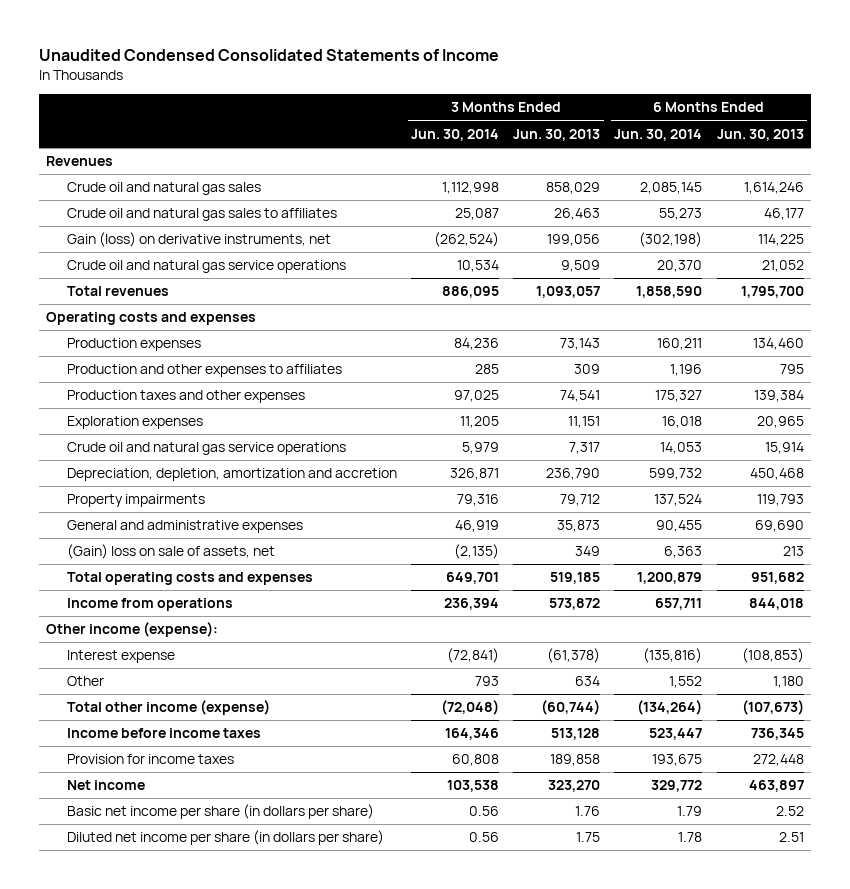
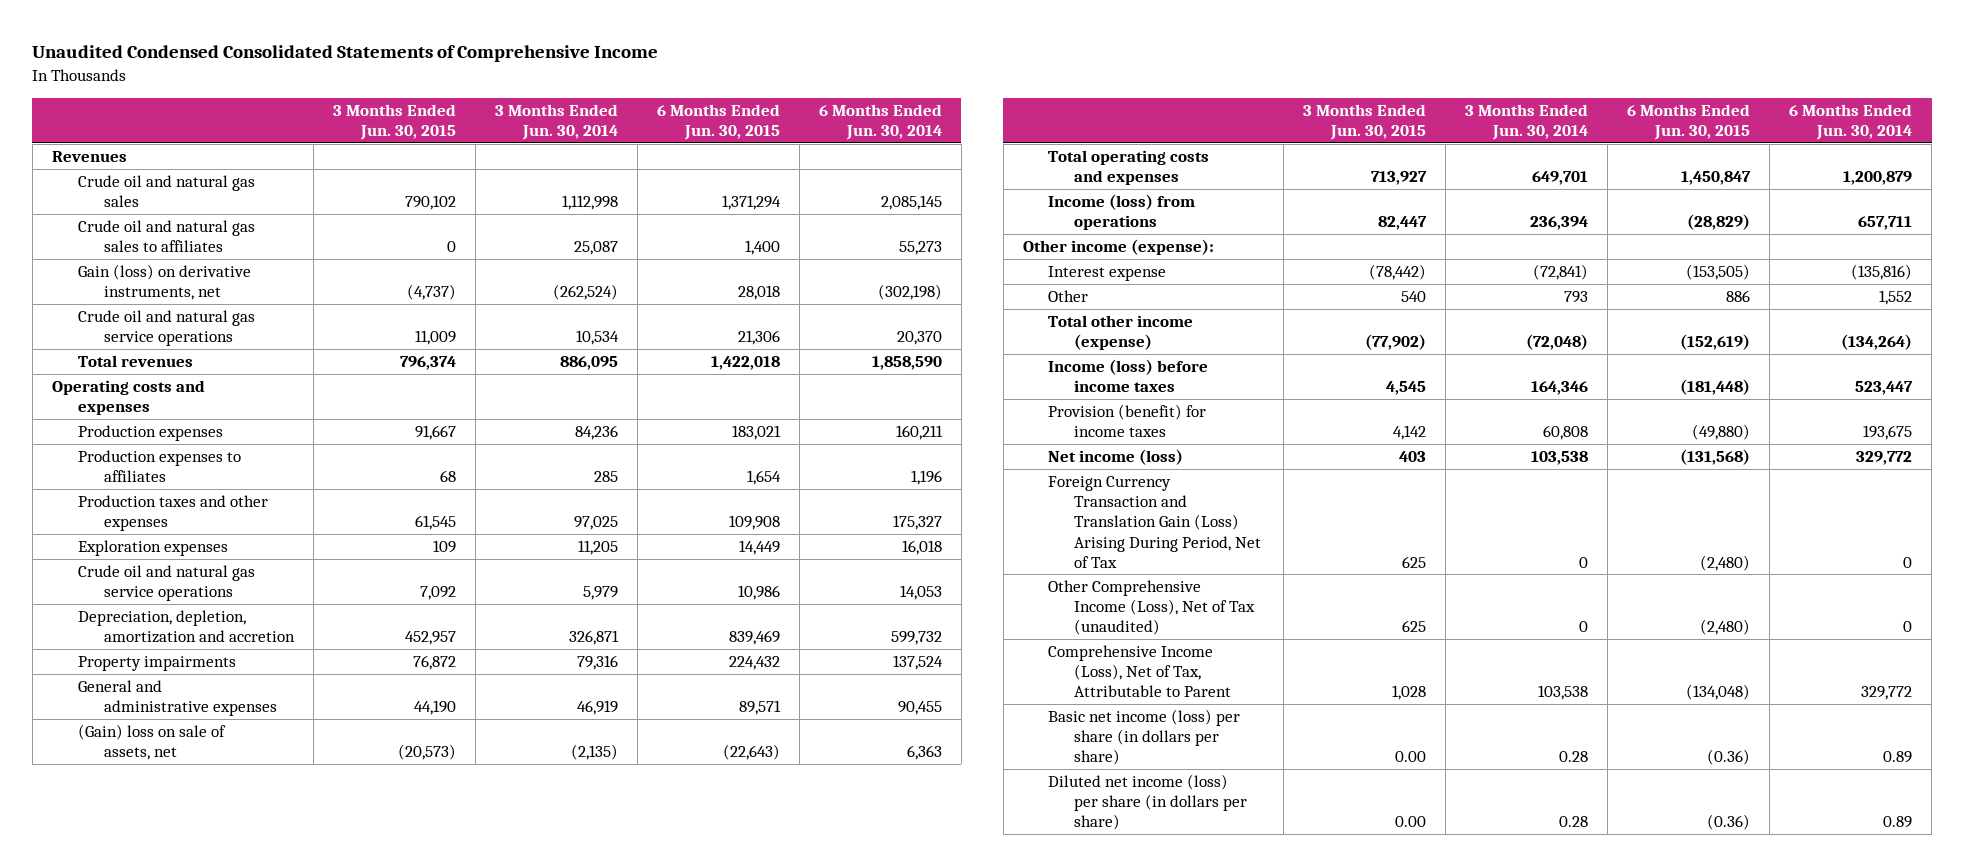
[39,49,500,62] Unaudited Condensed Consolidated Statements of Income -> [32,45,659,63] Unaudited Condensed Consolidated Statements of Comprehensive Income
[513,128,601,141] Jun. 30, 2013 -> none
[716,128,804,141] Jun. 30, 2013 -> none
none -> [332,103,456,140] 3 Months Ended Jun. 30, 2015
none -> [656,103,780,140] 6 Months Ended Jun. 30, 2015
[66,364,342,378] Production and other expenses to affiliates -> [77,450,241,483] Production expenses to affiliates
[66,598,233,612] Income from operations -> [1048,194,1196,231] Income (loss) from operations
[66,728,261,739] Income before income taxes -> [1048,359,1209,393] Income (loss) before income taxes
[66,754,234,765] Provision for income taxes -> [1048,404,1207,438] Provision (benefit) for income taxes
[66,780,145,791] Net income -> [1048,449,1184,466] Net income (loss)
none -> [1048,476,1262,568] Foreign Currency Transaction and Translation Gain (Loss) Arising During Period, Net of Tax
none -> [1048,580,1256,636] Other Comprehensive Income (Loss), Net of Tax (unaudited)
none -> [1048,645,1232,698] Comprehensive Income (Loss), Net of Tax, Attributable to Parent
[66,804,374,820] Basic net income per share (in dollars per share) -> [1048,709,1241,766] Basic net income (loss) per share (in dollars per share)
[469,806,500,817] 0.56 -> [1559,751,1589,763] 0.28
[677,806,703,817] 1.79 -> [1883,751,1913,764] 0.89
[66,830,384,846] Diluted net income per share (in dollars per share) -> [1048,774,1248,831] Diluted net income (loss) per share (in dollars per share)
[469,832,500,843] 0.56 -> [1559,816,1589,828] 0.28
[678,832,703,843] 1.78 -> [1883,816,1913,829] 0.89

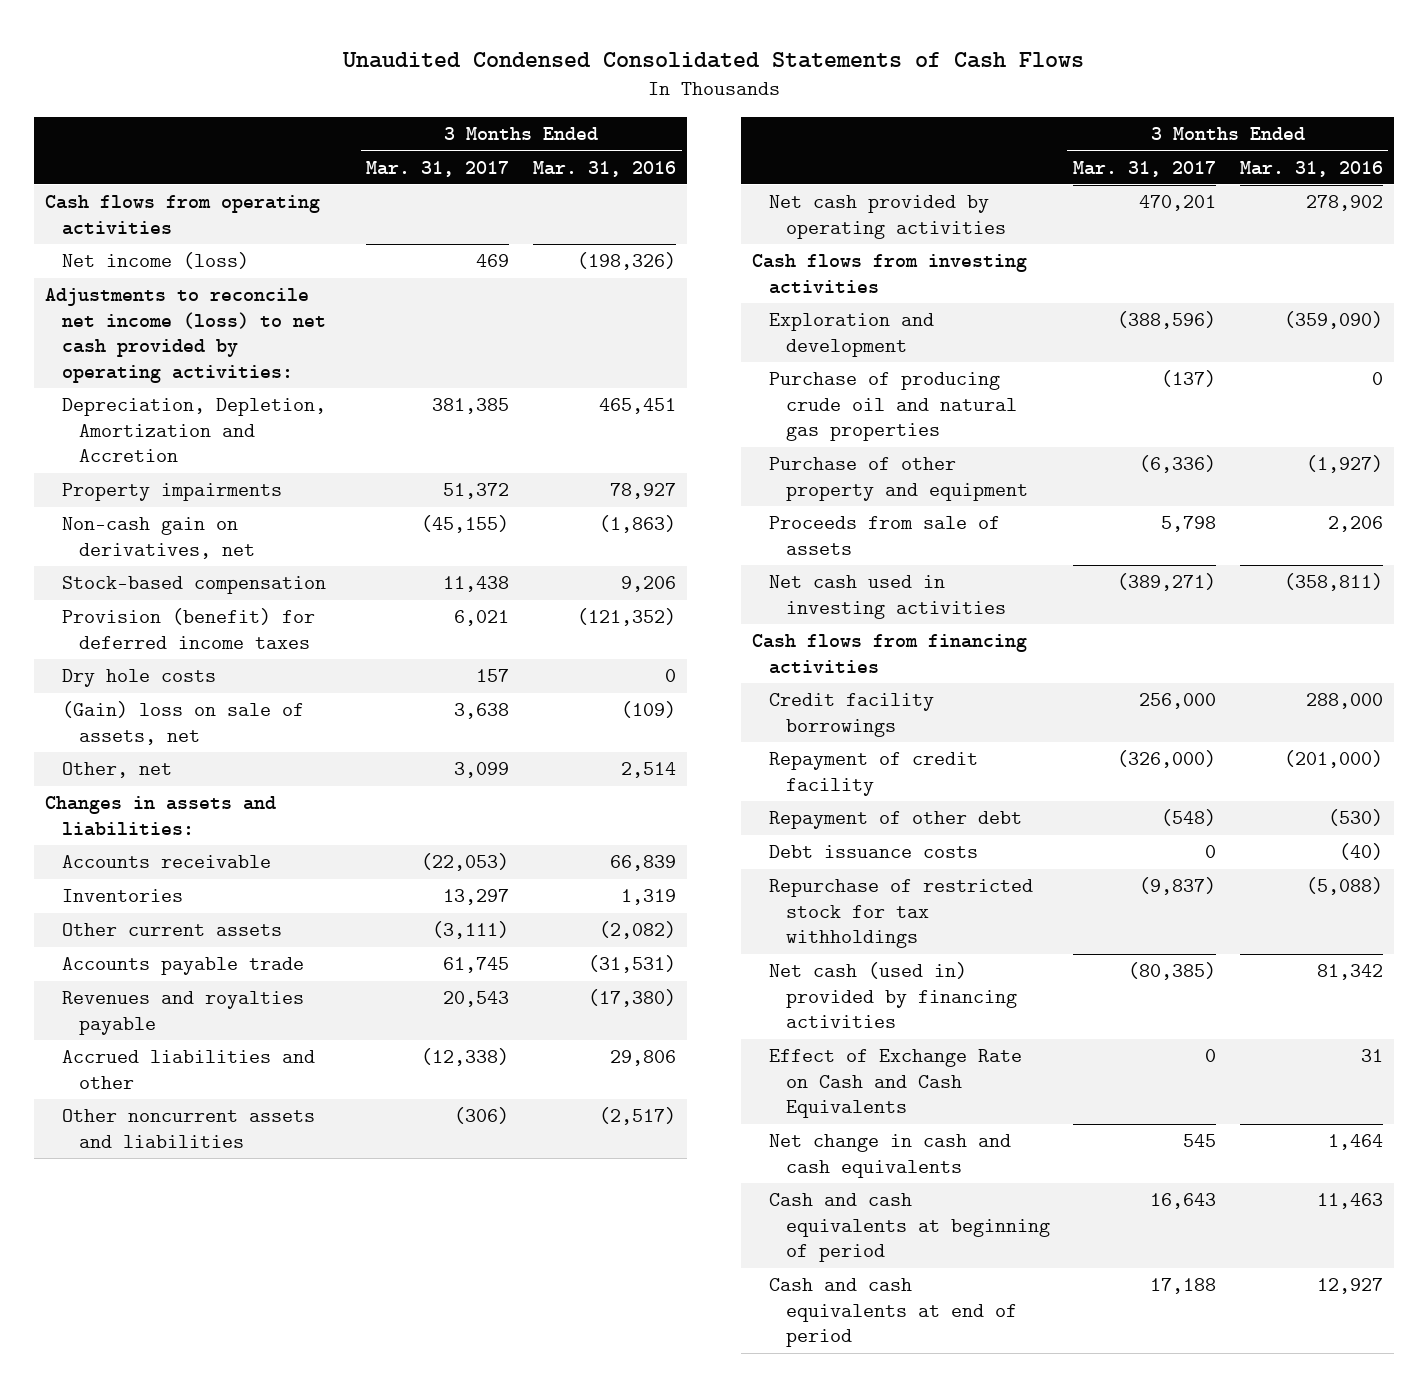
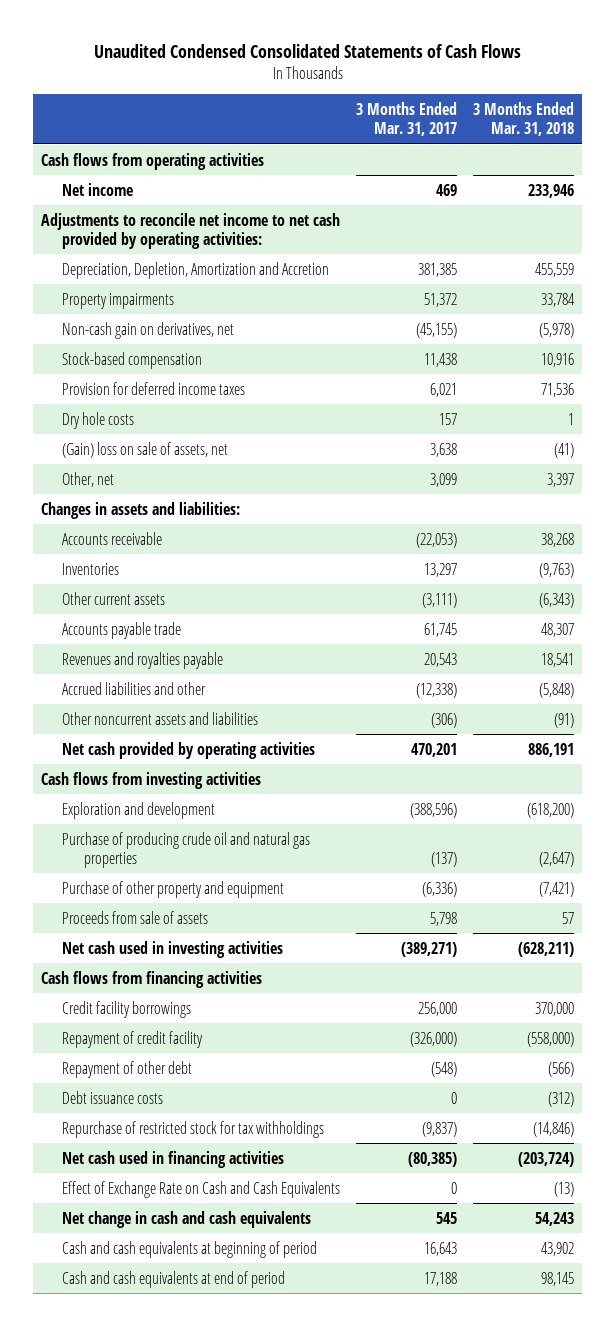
[532,160,676,177] Mar. 31, 2016 -> none
none -> [473,101,575,137] 3 Months Ended Mar. 31, 2018
[62,252,250,270] Net income (loss) -> [62,182,134,196] Net income
[45,288,327,383] Adjustments to reconcile net income (loss) to net cash provided by operating activities: -> [41,212,341,249] Adjustments to reconcile net income to net cash provided by operating activities:
[62,608,316,649] Provision (benefit) for deferred income taxes -> [62,381,246,395] Provision for deferred income taxes
[769,962,1017,1029] Net cash (used in) provided by financing activities -> [62,1150,285,1168] Net cash used in financing activities

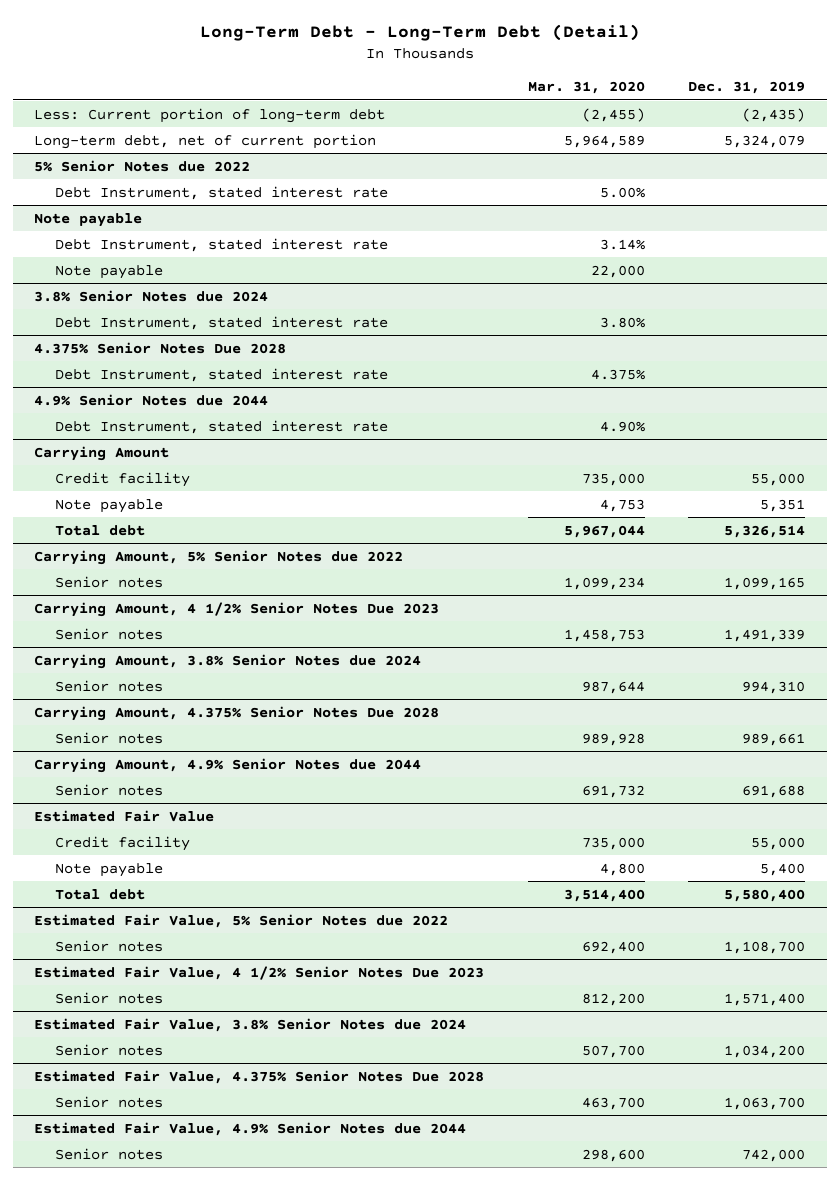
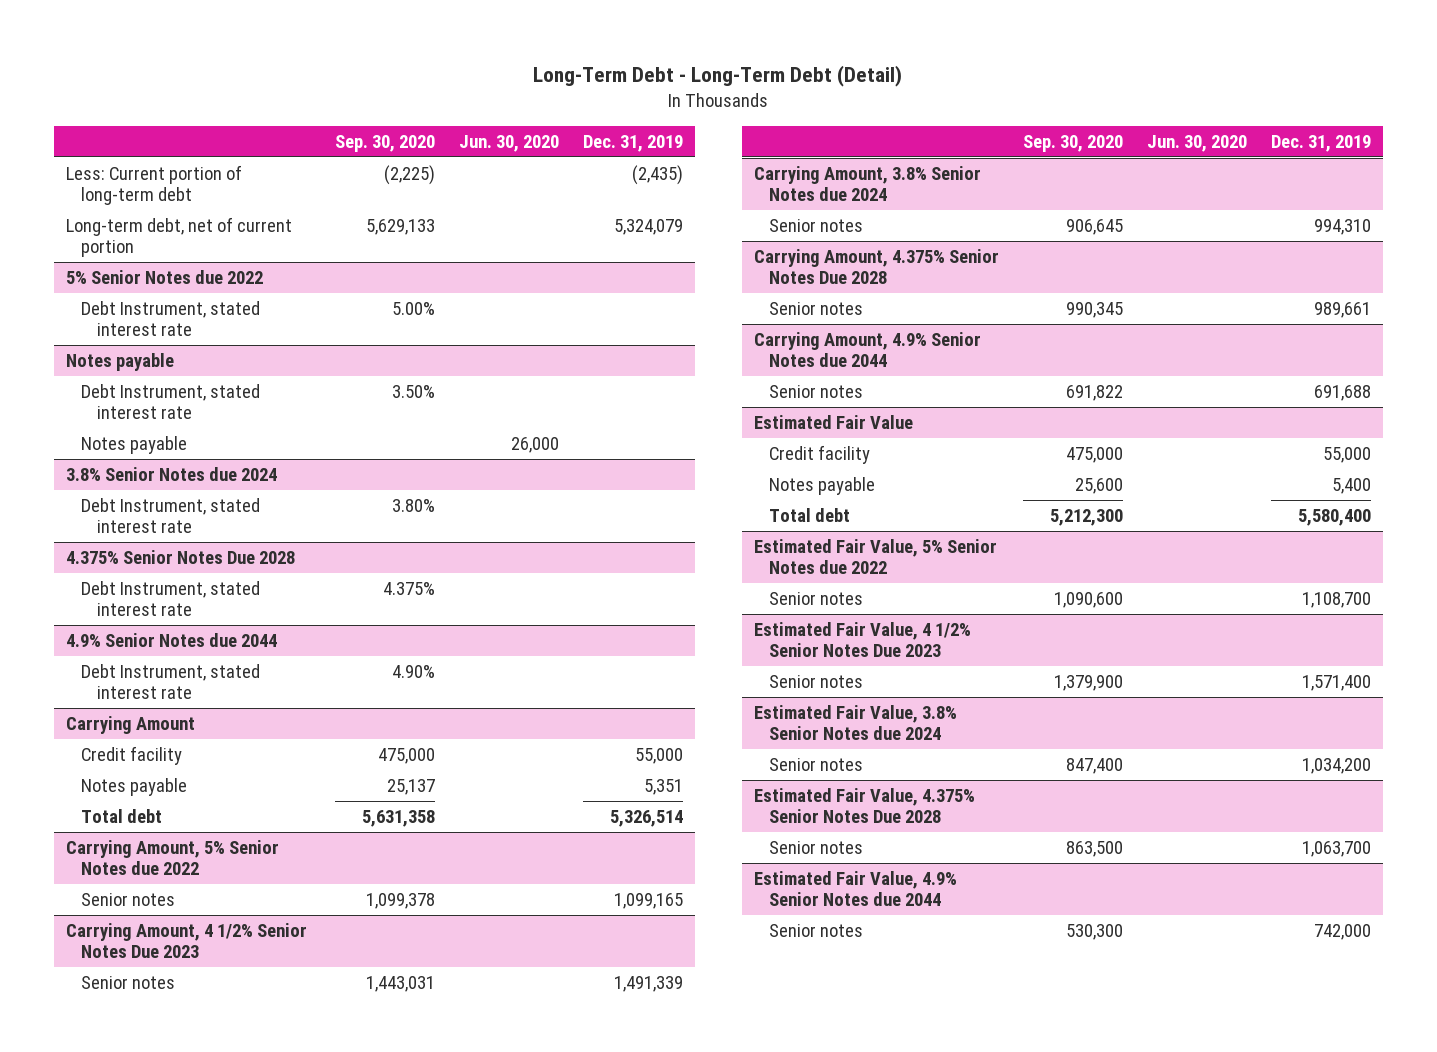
[527,81,645,95] Mar. 31, 2020 -> none
none -> [334,134,435,152] Sep. 30, 2020
none -> [459,134,560,152] Jun. 30, 2020
[34,212,143,227] Note payable -> [65,353,174,372] Notes payable
[55,264,164,279] Note payable -> [81,436,188,455] Notes payable
[55,498,164,513] Note payable -> [81,778,188,797] Notes payable
[55,862,164,877] Note payable -> [768,477,875,496] Notes payable

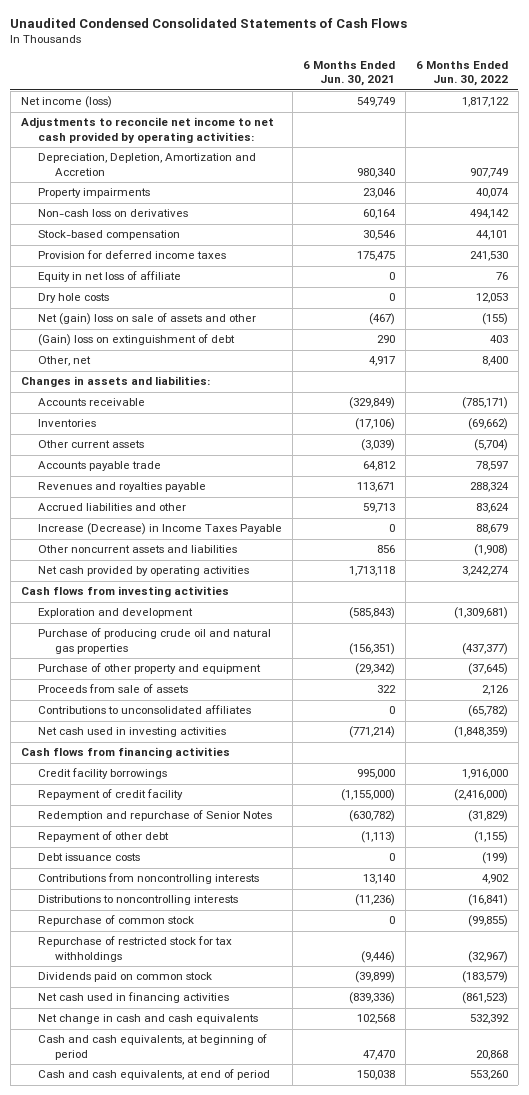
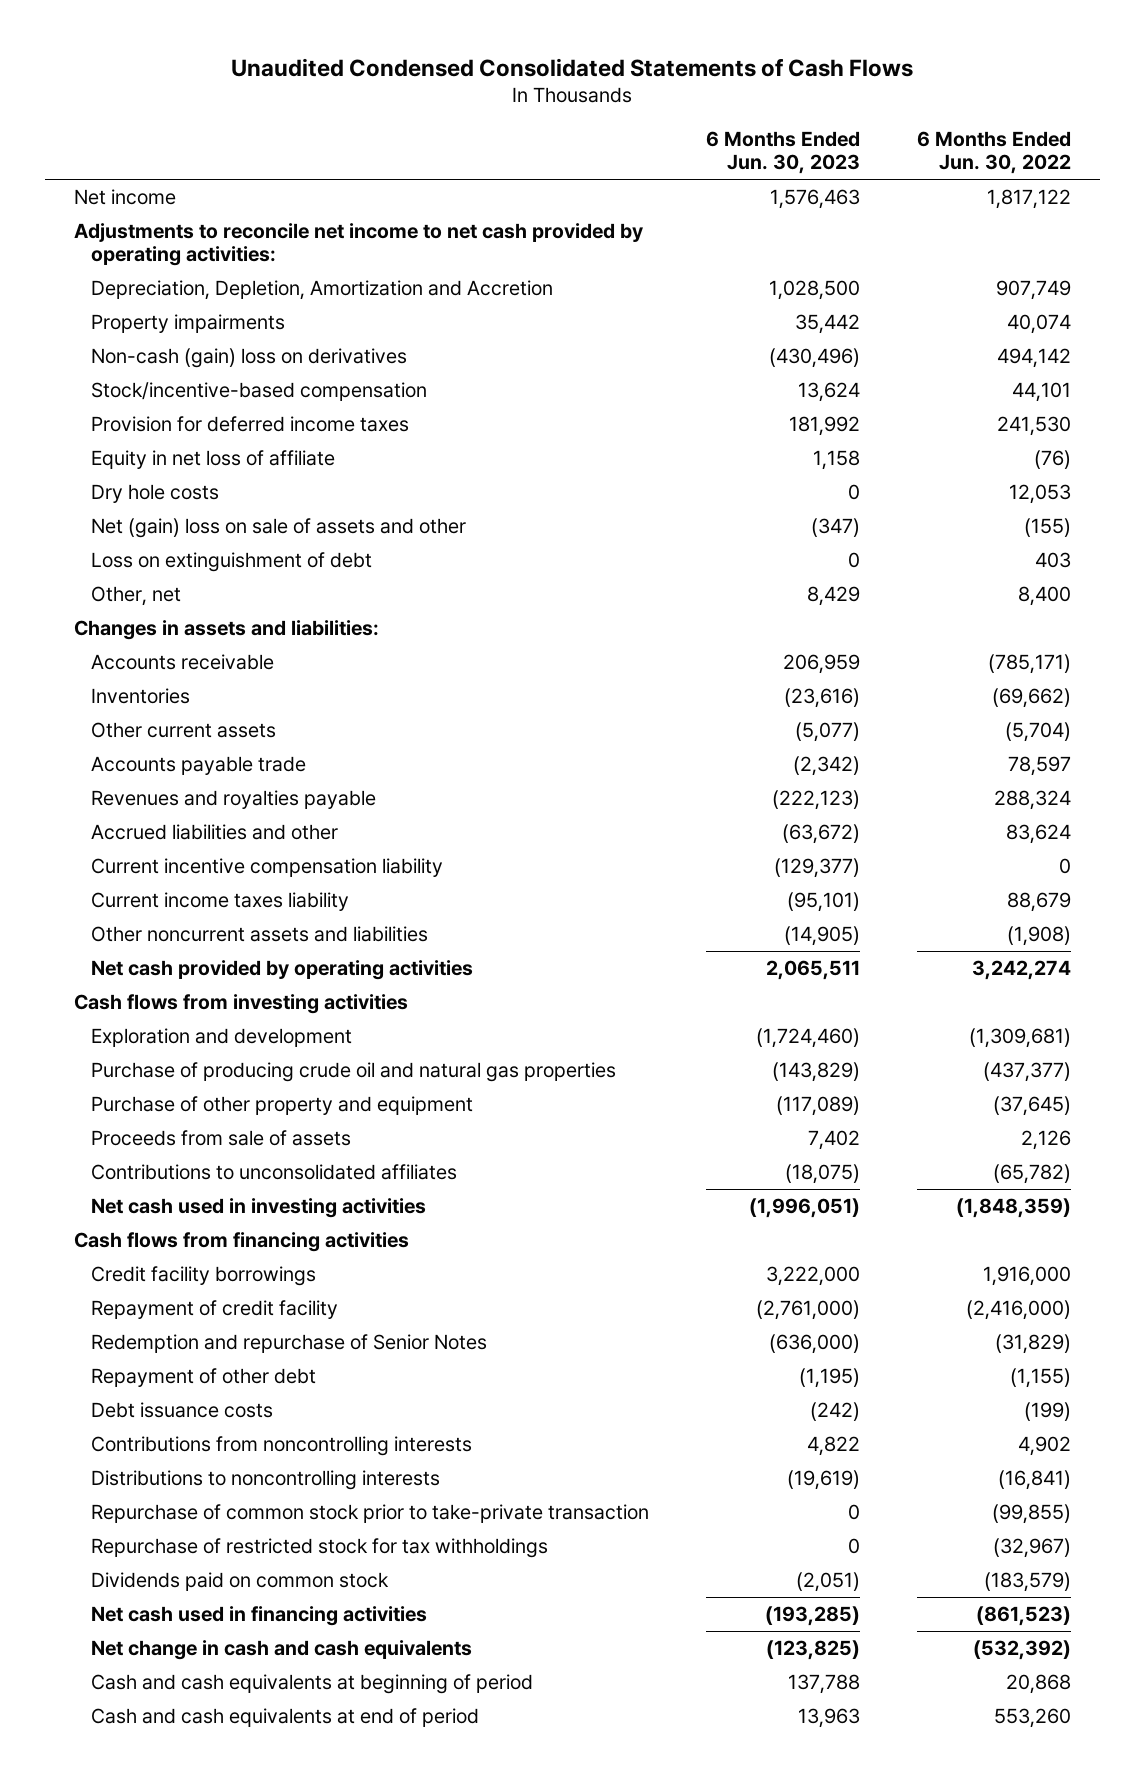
[302,61,395,87] 6 Months Ended Jun. 30, 2021 -> none
none -> [706,130,861,175] 6 Months Ended Jun. 30, 2023
[20,96,112,109] Net income (loss) -> [73,188,176,205] Net income
[37,209,188,218] Non-cash loss on derivatives -> [91,347,408,368] Non-cash (gain) loss on derivatives
[37,230,180,241] Stock-based compensation -> [91,381,428,401] Stock/incentive-based compensation
[495,272,508,281] 76 -> [1034,449,1072,469] (76)
[37,334,235,347] (Gain) loss on extinguishment of debt -> [91,551,373,572] Loss on extinguishment of debt
none -> [91,857,444,877] Current incentive compensation liability
[37,523,282,536] Increase (Decrease) in Income Taxes Payable -> [91,891,350,911] Current income taxes liability
[37,915,194,927] Repurchase of common stock -> [91,1503,650,1523] Repurchase of common stock prior to take-private transaction
[469,1014,509,1025] 532,392 -> [973,1639,1072,1660] (532,392)
[37,1034,267,1060] Cash and cash equivalents, at beginning of period -> [91,1673,534,1694] Cash and cash equivalents at beginning of period
[37,1069,270,1081] Cash and cash equivalents, at end of period -> [91,1707,480,1727] Cash and cash equivalents at end of period

